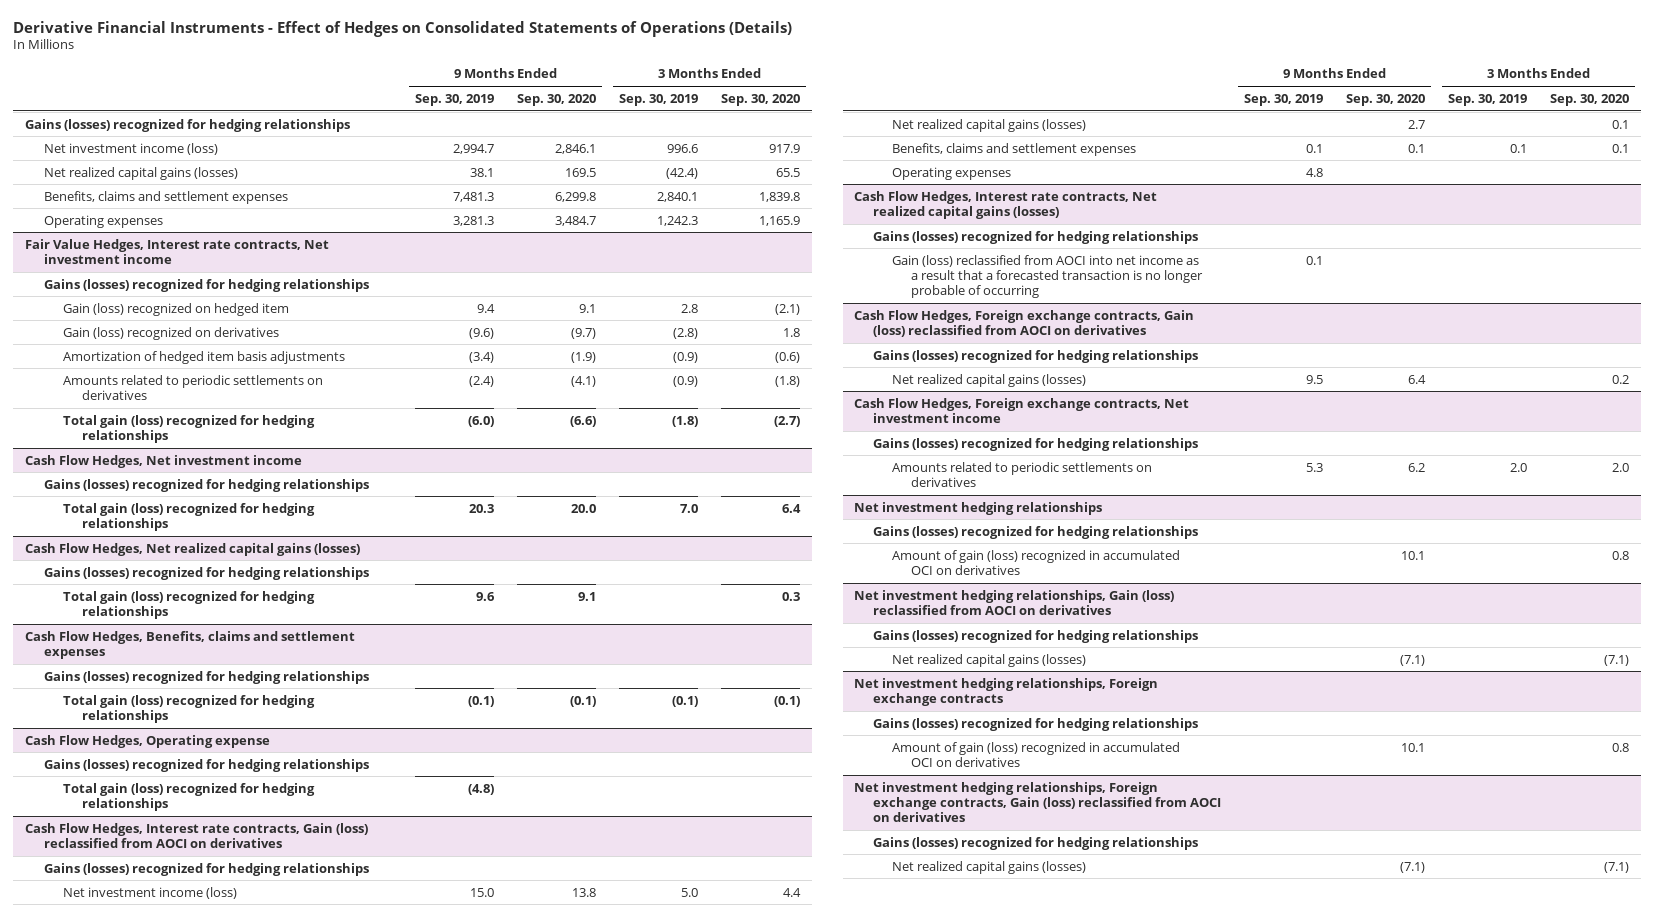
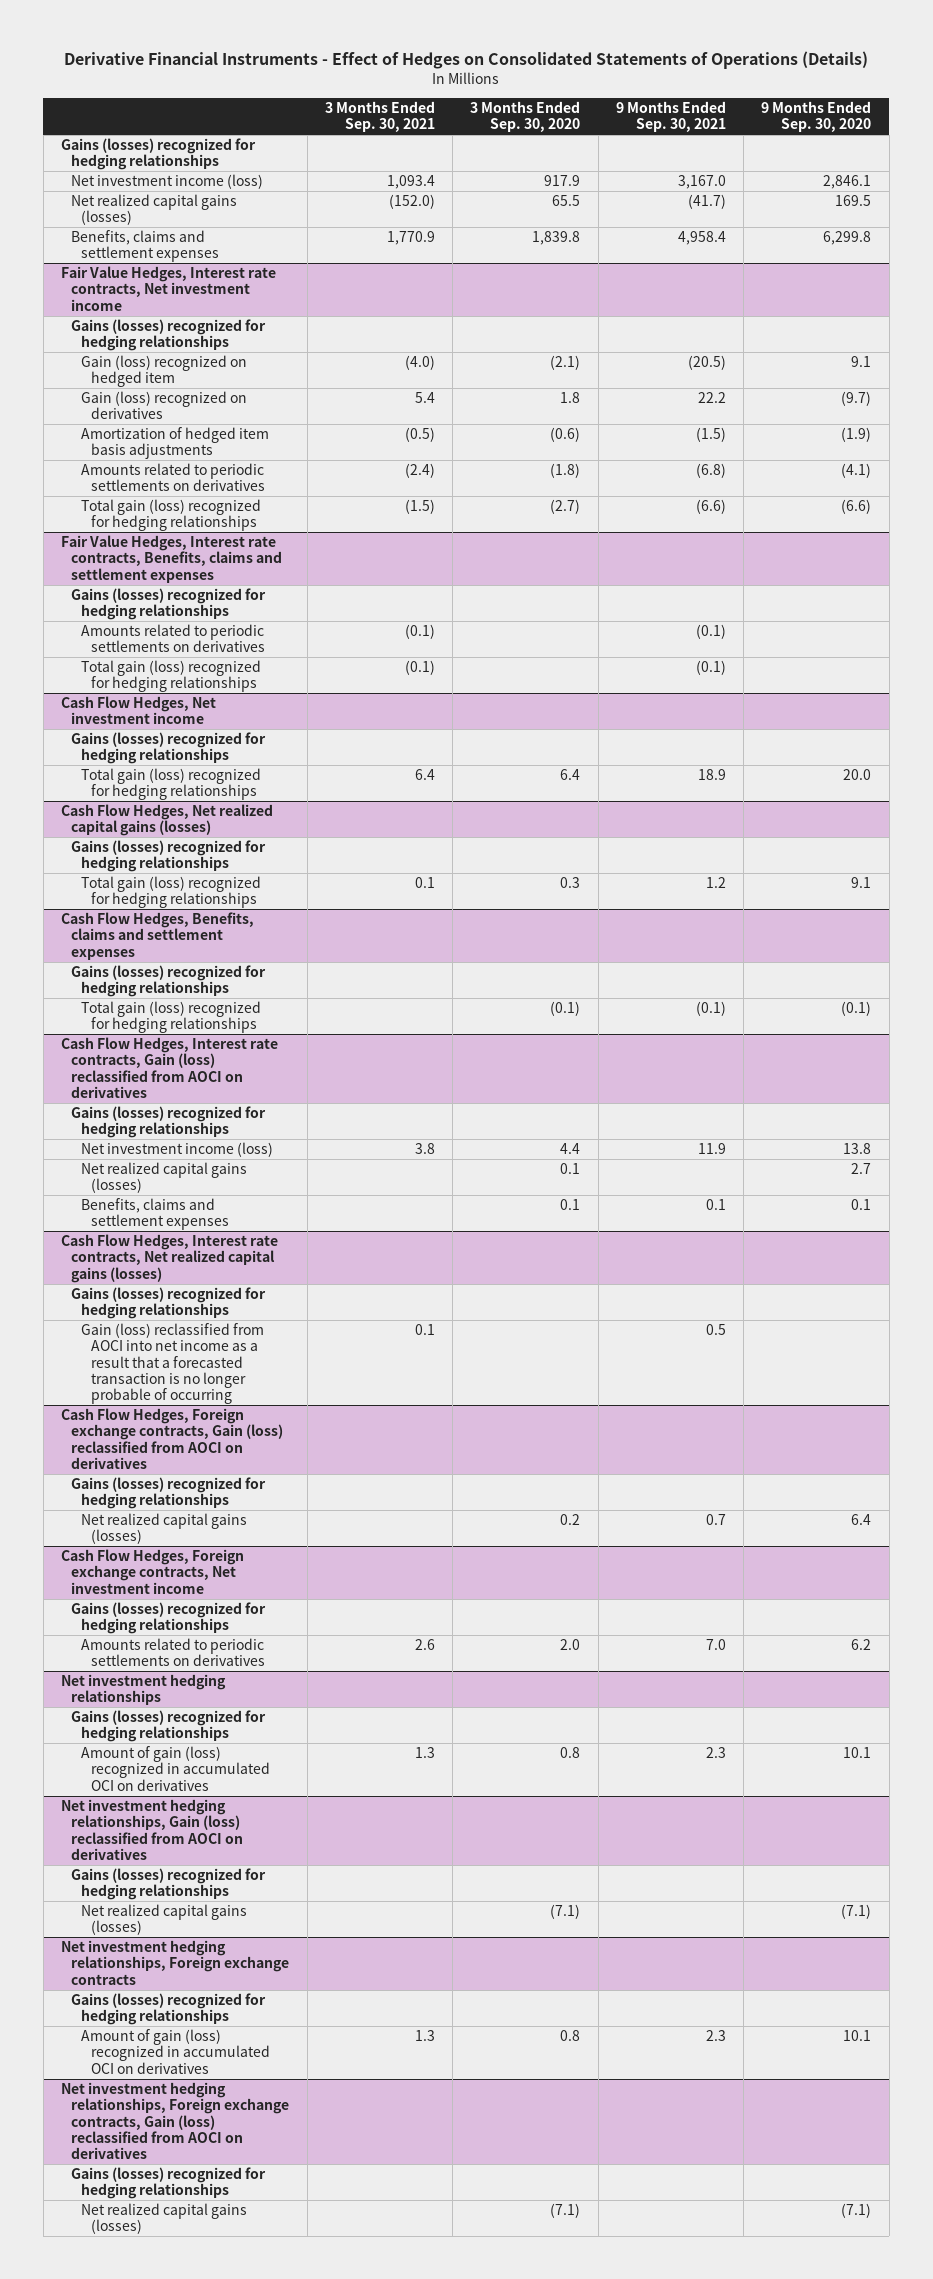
[415,93,495,106] Sep. 30, 2019 -> none
[619,93,699,106] Sep. 30, 2019 -> none
none -> [324,100,435,133] 3 Months Ended Sep. 30, 2021
none -> [615,100,726,133] 9 Months Ended Sep. 30, 2021
[44,214,164,228] Operating expenses -> none
none -> [61,535,283,583] Fair Value Hedges, Interest rate contracts, Benefits, claims and settlement expenses
none -> [71,588,267,621] Gains (losses) recognized for hedging relationships
none -> [81,624,266,653] Amounts related to periodic settlements on derivatives
none -> [81,660,262,693] Total gain (loss) recognized for hedging relationships
[24,734,270,748] Cash Flow Hedges, Operating expense -> none
[44,758,370,772] Gains (losses) recognized for hedging relationships -> none
[63,782,316,811] Total gain (loss) recognized for hedging relationships -> none
[892,166,1012,180] Operating expenses -> none

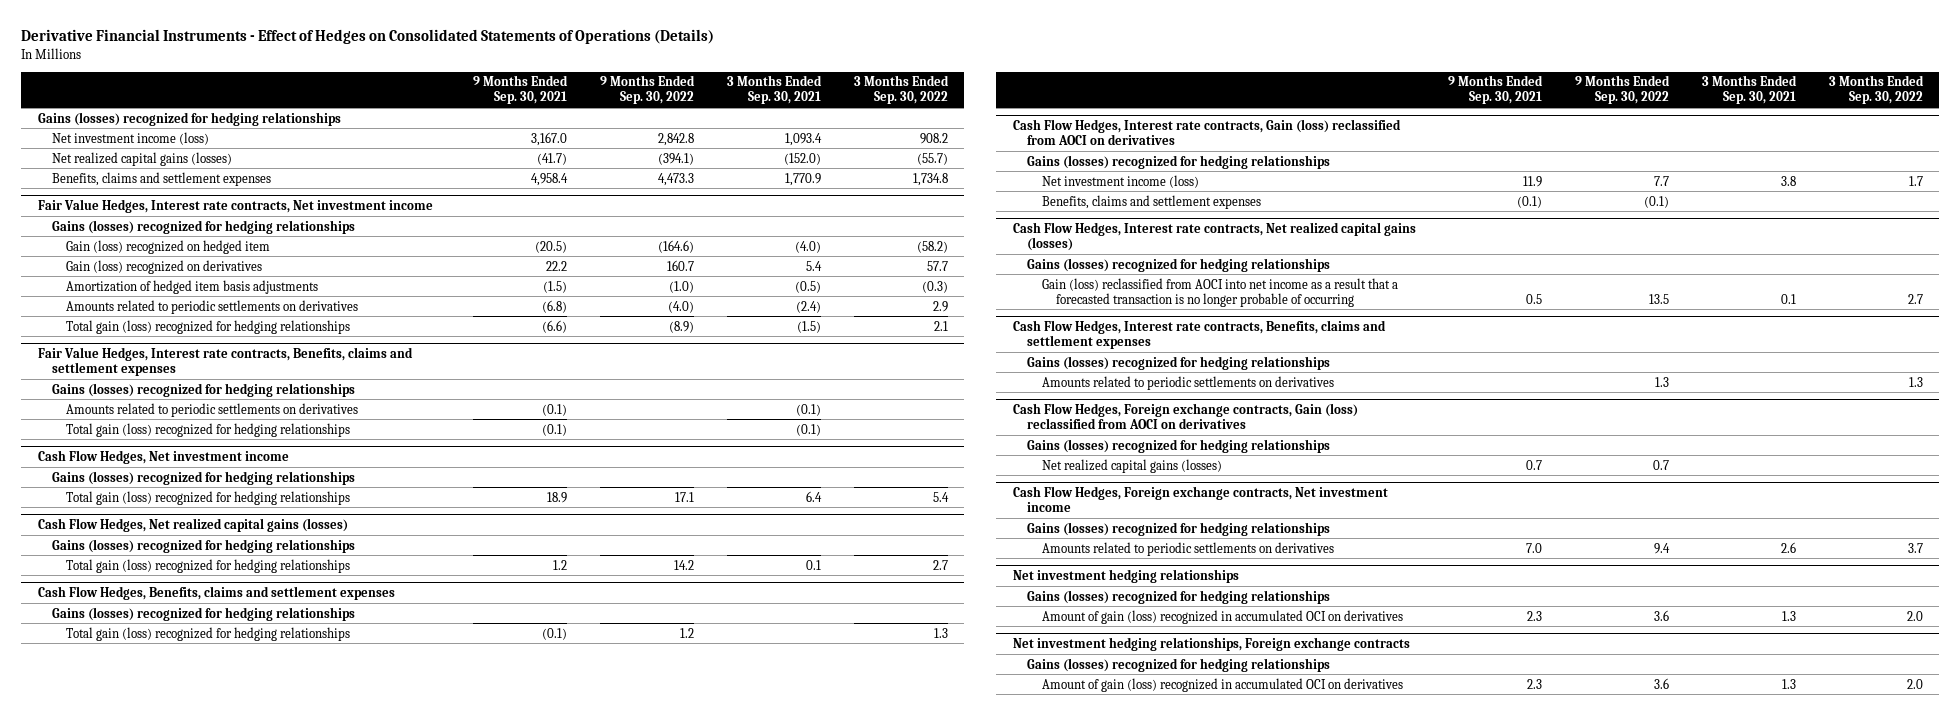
[470,100,581,133] 3 Months Ended Sep. 30, 2020 -> none
[761,100,872,133] 9 Months Ended Sep. 30, 2020 -> none
none -> [600,75,696,105] 9 Months Ended Sep. 30, 2022
none -> [853,75,949,105] 3 Months Ended Sep. 30, 2022
[81,1162,248,1194] Net realized capital gains (losses) -> none
[705,1199,726,1211] 0.1 -> [1517,195,1543,208] (0.1)
none -> [1012,320,1386,350] Cash Flow Hedges, Interest rate contracts, Benefits, claims and settlement expenses
none -> [1027,355,1331,370] Gains (losses) recognized for hedging relationships
none -> [1041,375,1334,390] Amounts related to periodic settlements on derivatives
[61,1799,244,1861] Net investment hedging relationships, Gain (loss) reclassified from AOCI on derivatives -> none
[71,1868,267,1901] Gains (losses) recognized for hedging relationships -> none
[81,1904,248,1936] Net realized capital gains (losses) -> none
[61,2082,290,2160] Net investment hedging relationships, Foreign exchange contracts, Gain (loss) reclassified from AOCI on derivatives -> none
[71,2167,267,2200] Gains (losses) recognized for hedging relationships -> none
[81,2203,248,2235] Net realized capital gains (losses) -> none

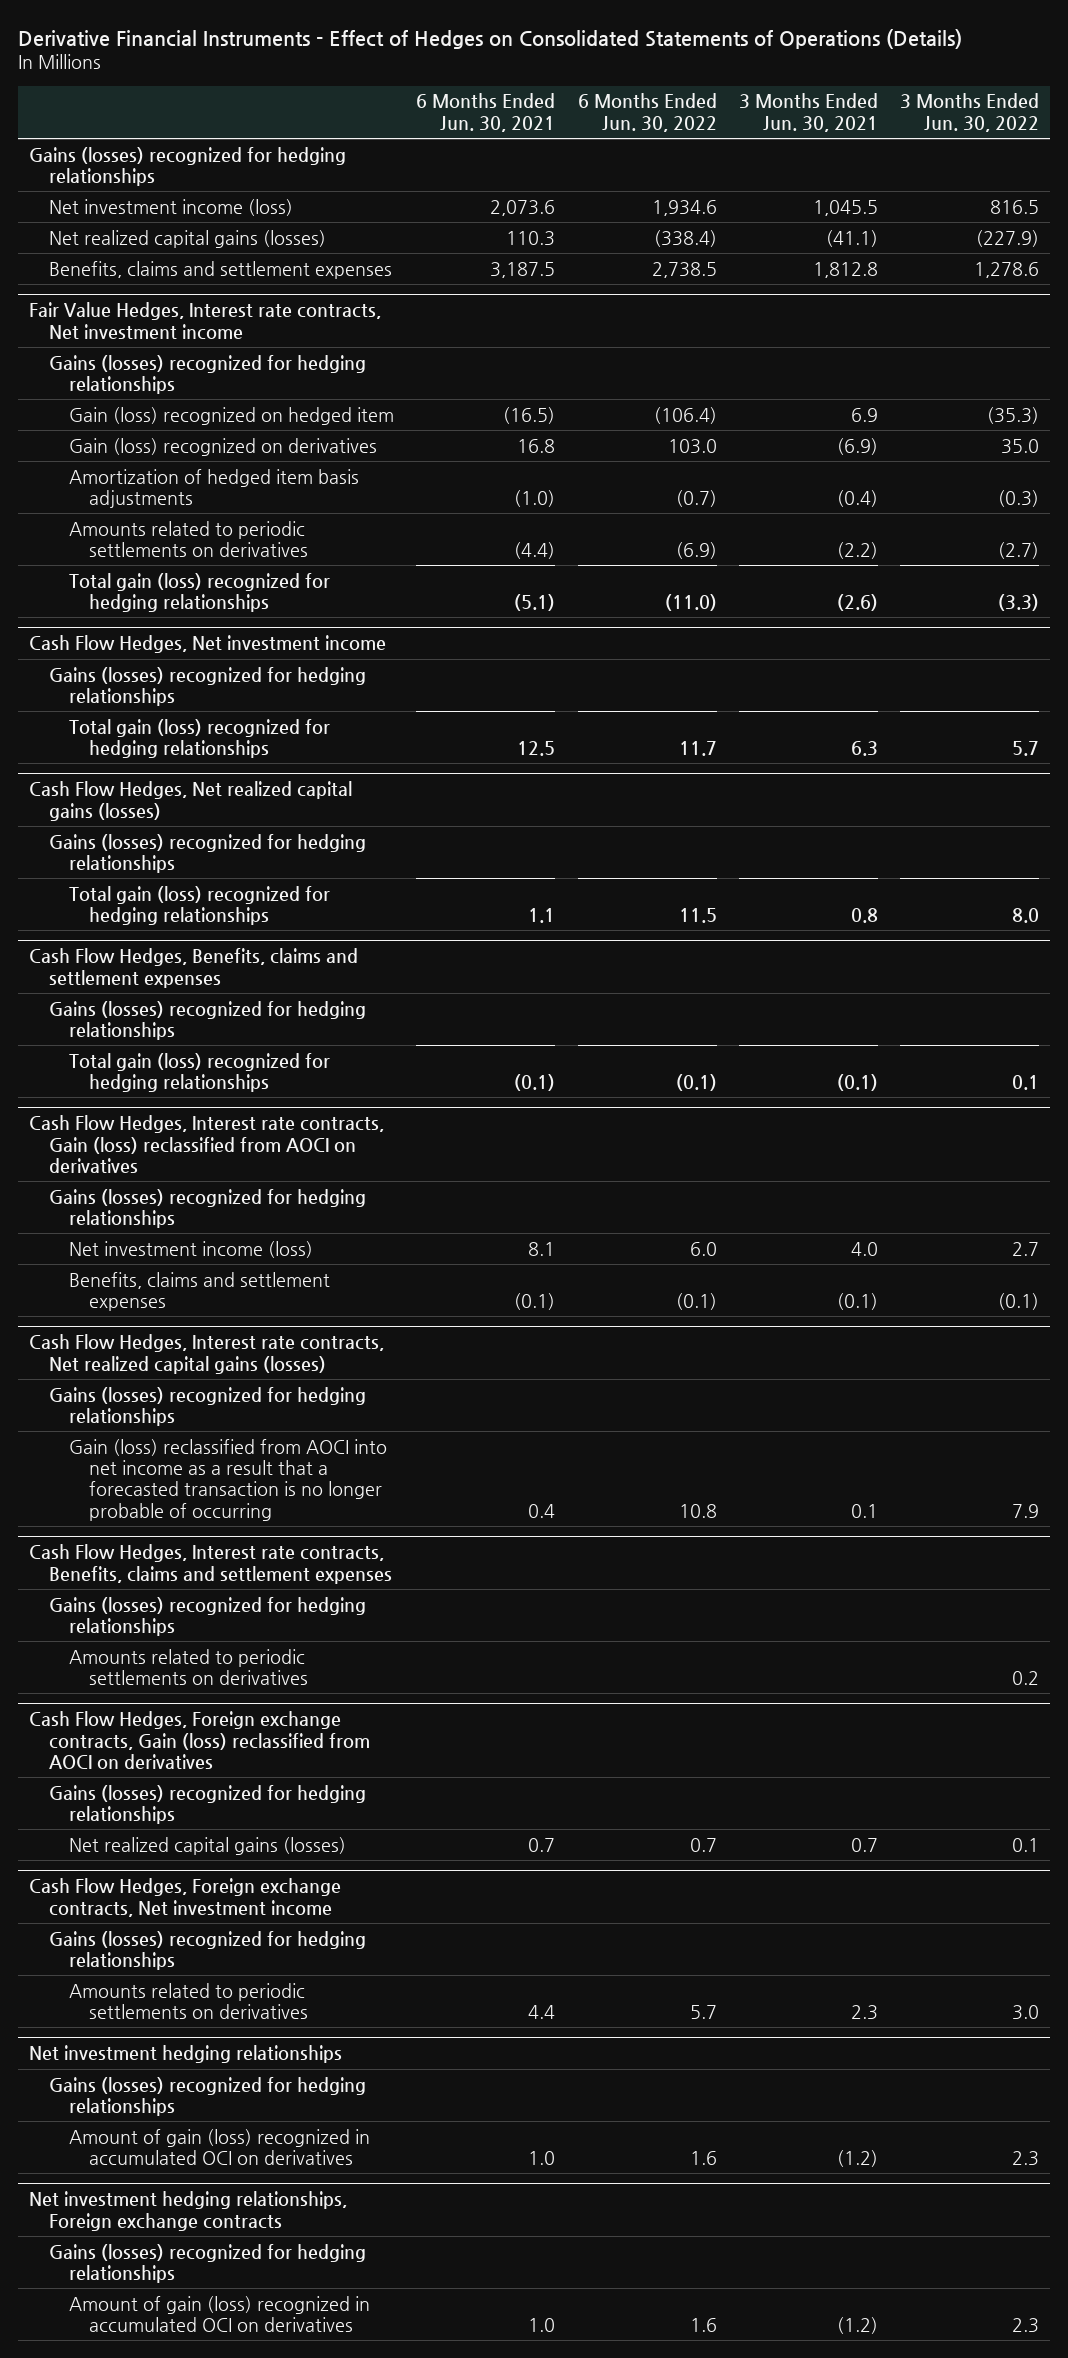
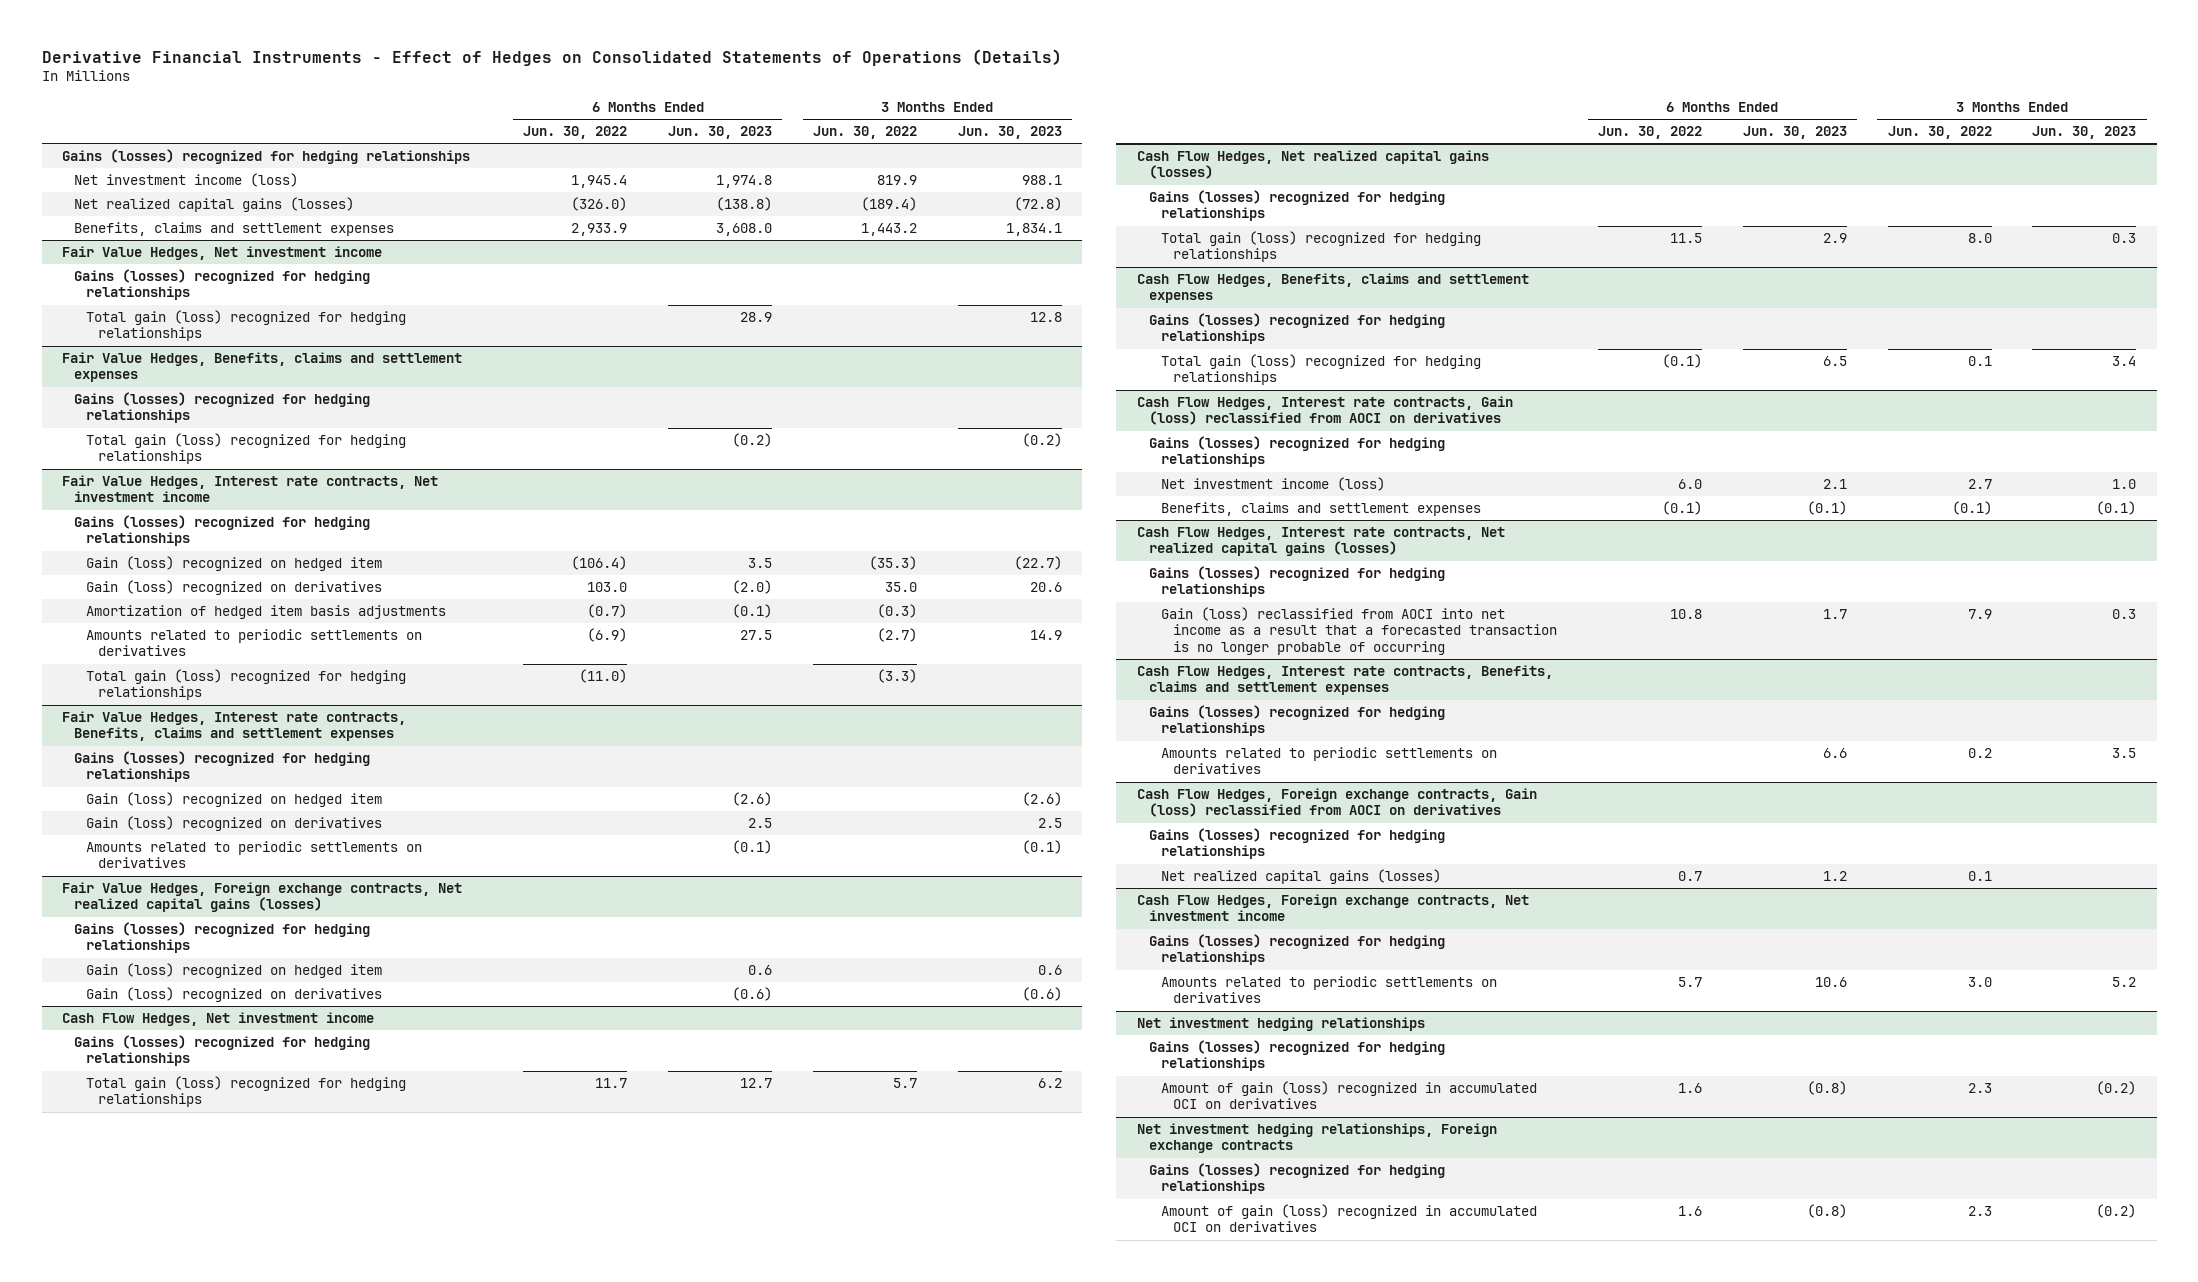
[416,93,556,132] 6 Months Ended Jun. 30, 2021 -> none
[738,93,878,132] 3 Months Ended Jun. 30, 2021 -> none
none -> [668,126,773,140] Jun. 30, 2023
none -> [957,126,1062,140] Jun. 30, 2023
[651,199,717,216] 1,934.6 -> [571,175,628,189] 1,945.4
[990,199,1040,214] 816.5 -> [876,175,917,186] 819.9
[653,229,717,247] (338.4) -> [571,197,628,212] (326.0)
[976,229,1040,247] (227.9) -> [860,197,917,212] (189.4)
[651,261,717,278] 2,738.5 -> [571,223,628,237] 2,933.9
[974,261,1040,278] 1,278.6 -> [860,223,917,237] 1,443.2
none -> [61,246,382,261] Fair Value Hedges, Net investment income
none -> [74,269,371,301] Gains (losses) recognized for hedging relationships
none -> [86,310,407,342] Total gain (loss) recognized for hedging relationships
none -> [61,352,462,383] Fair Value Hedges, Benefits, claims and settlement expenses
none -> [74,392,371,424] Gains (losses) recognized for hedging relationships
none -> [86,433,407,465] Total gain (loss) recognized for hedging relationships
none -> [61,711,406,742] Fair Value Hedges, Interest rate contracts, Benefits, claims and settlement expenses
none -> [74,751,371,783] Gains (losses) recognized for hedging relationships
none -> [86,792,383,808] Gain (loss) recognized on hedged item
none -> [86,816,383,832] Gain (loss) recognized on derivatives
none -> [86,841,423,869] Amounts related to periodic settlements on derivatives
none -> [61,882,462,913] Fair Value Hedges, Foreign exchange contracts, Net realized capital gains (losses)
none -> [74,922,371,954] Gains (losses) recognized for hedging relationships
none -> [86,963,383,979] Gain (loss) recognized on hedged item
none -> [86,987,383,1003] Gain (loss) recognized on derivatives

